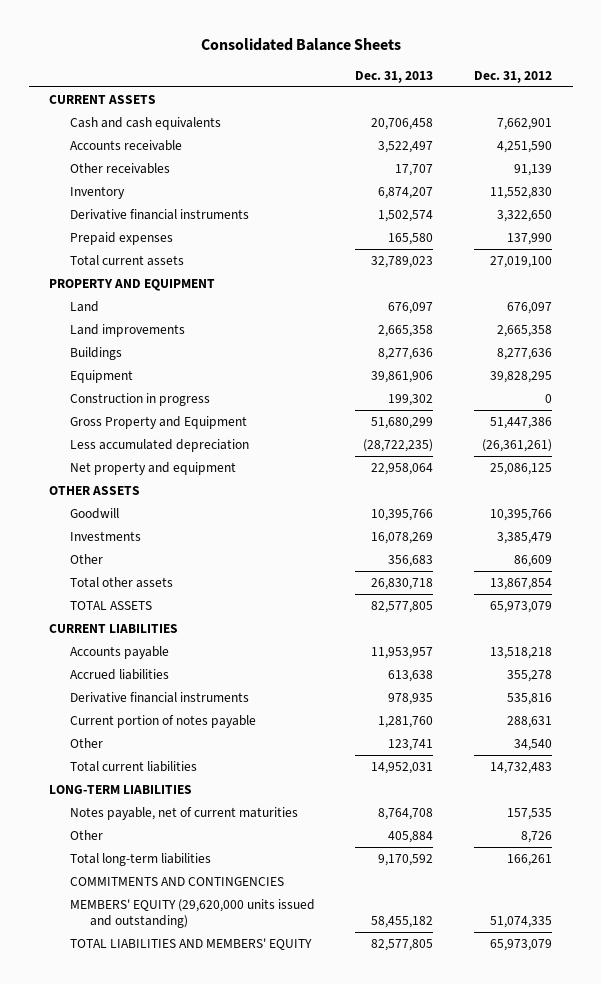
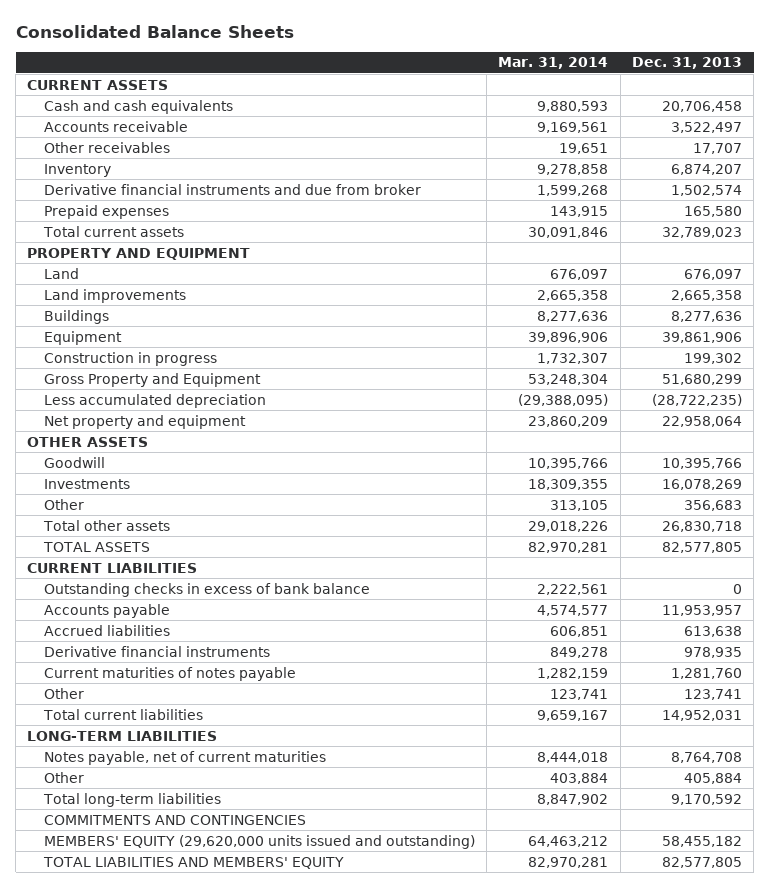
[474,70,553,83] Dec. 31, 2012 -> none
none -> [498,57,609,70] Mar. 31, 2014
[69,208,249,220] Derivative financial instruments -> [43,183,421,195] Derivative financial instruments and due from broker
none -> [43,582,370,597] Outstanding checks in excess of bank balance
[69,714,256,728] Current portion of notes payable -> [43,666,296,681] Current maturities of notes payable

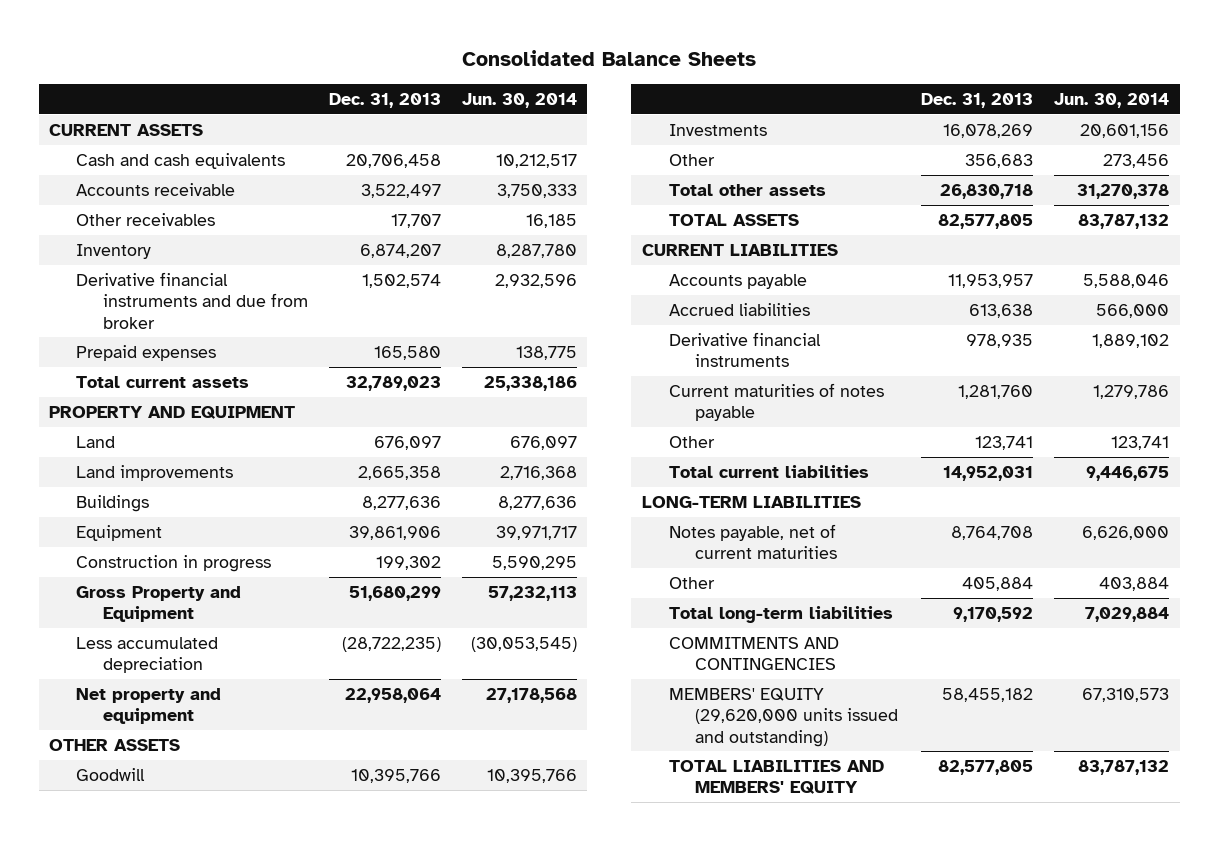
[498,57,609,70] Mar. 31, 2014 -> none
none -> [461,92,577,108] Jun. 30, 2014
[43,582,370,597] Outstanding checks in excess of bank balance -> none

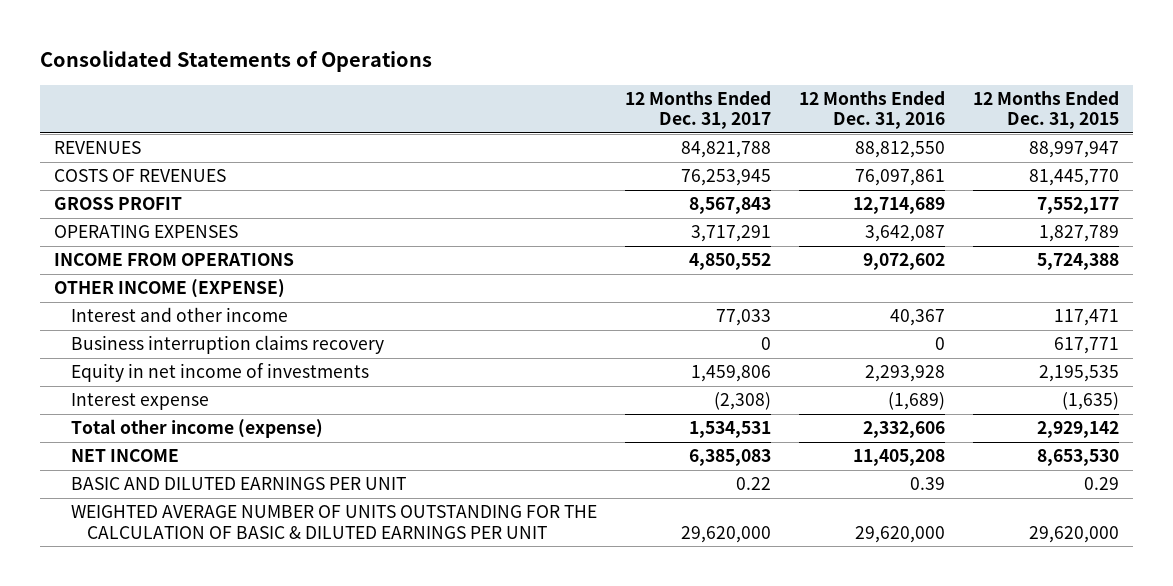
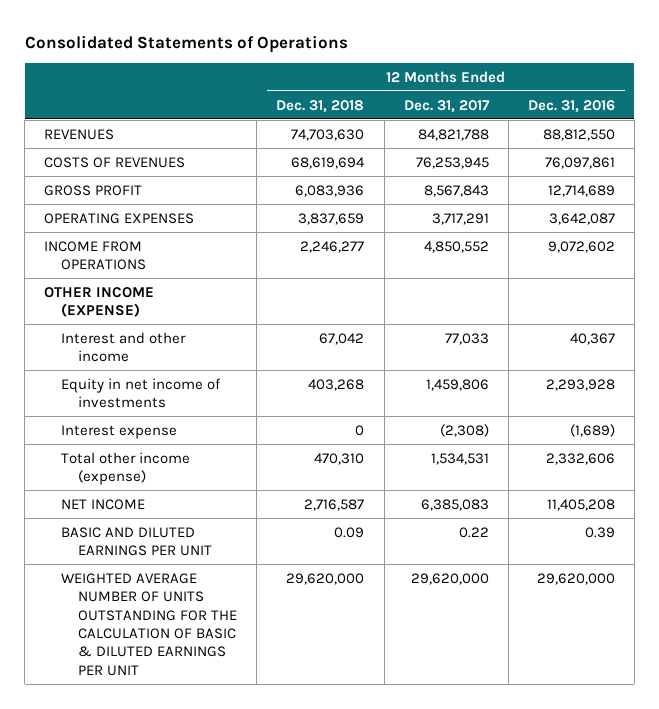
[973,90,1120,130] 12 Months Ended Dec. 31, 2015 -> none
none -> [276,99,365,113] Dec. 31, 2018
[70,335,384,355] Business interruption claims recovery -> none

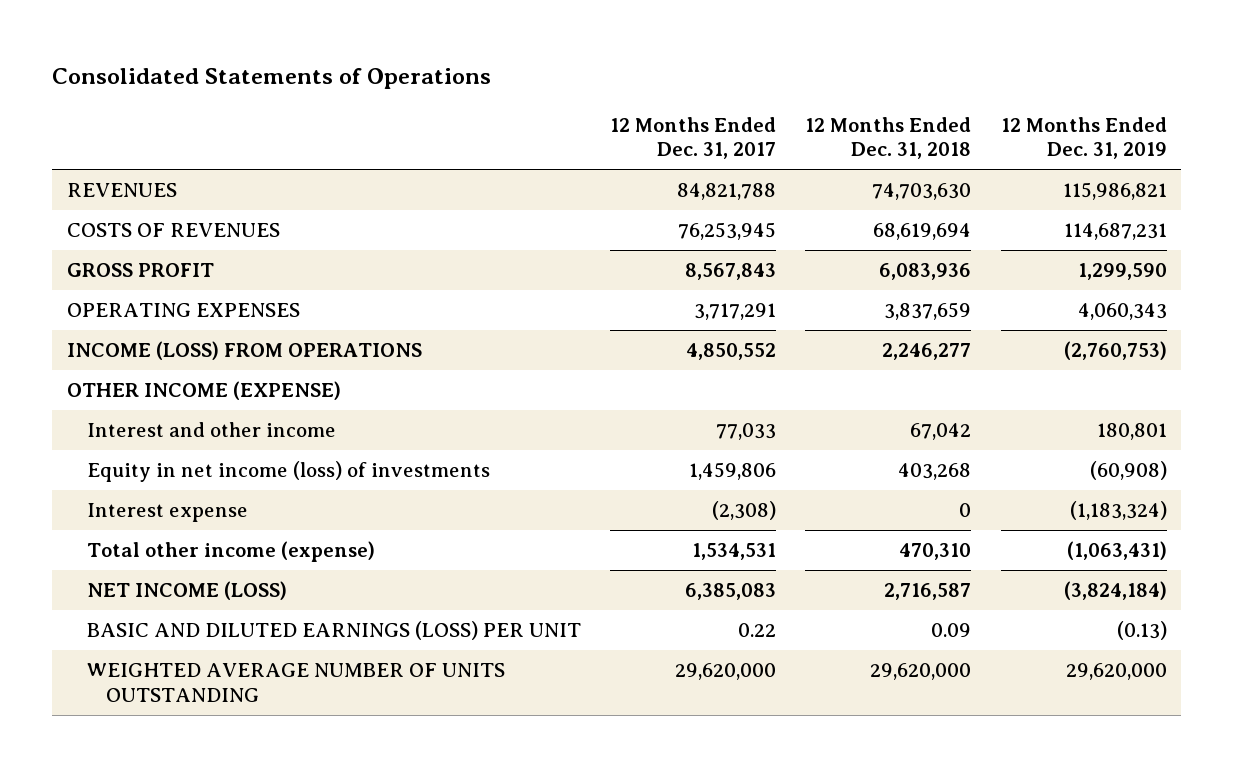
[527,99,615,113] Dec. 31, 2016 -> none
none -> [1000,116,1167,160] 12 Months Ended Dec. 31, 2019
[44,240,147,271] INCOME FROM OPERATIONS -> [67,341,423,361] INCOME (LOSS) FROM OPERATIONS
[61,377,222,409] Equity in net income of investments -> [86,461,490,483] Equity in net income (loss) of investments
[61,498,146,510] NET INCOME -> [86,581,287,601] NET INCOME (LOSS)
[61,526,213,557] BASIC AND DILUTED EARNINGS PER UNIT -> [86,621,581,641] BASIC AND DILUTED EARNINGS (LOSS) PER UNIT
[61,572,238,676] WEIGHTED AVERAGE NUMBER OF UNITS OUTSTANDING FOR THE CALCULATION OF BASIC & DILUTED EARNINGS PER UNIT -> [86,663,505,702] WEIGHTED AVERAGE NUMBER OF UNITS OUTSTANDING

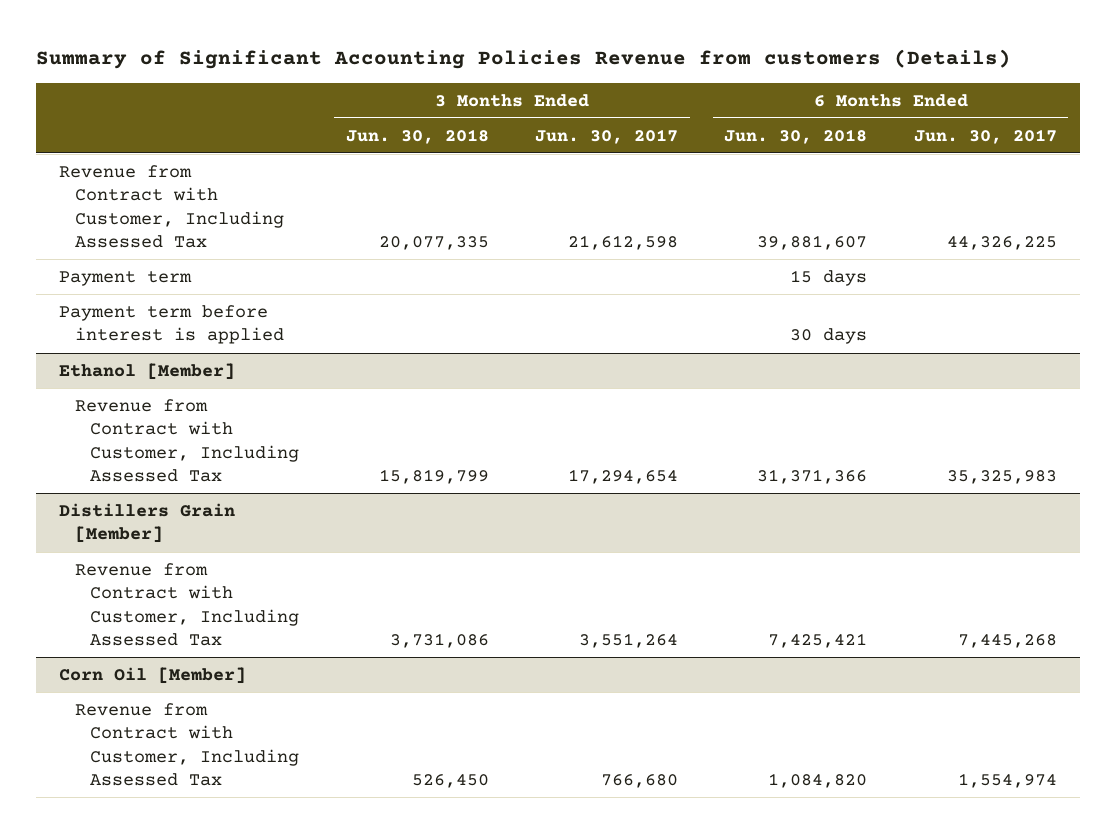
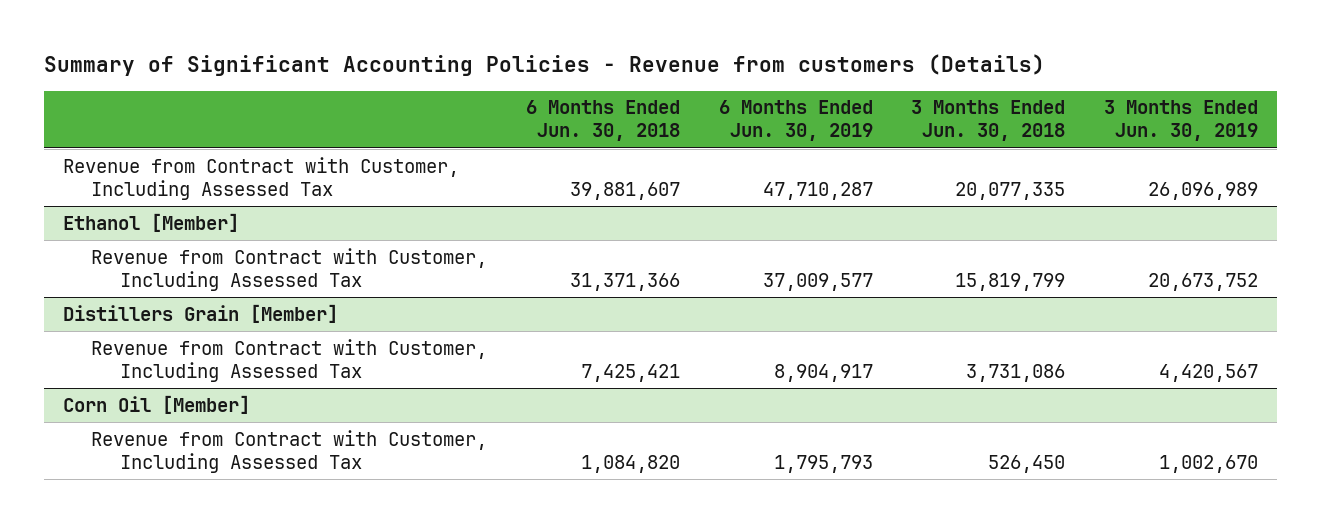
[36,49,1012,70] Summary of Significant Accounting Policies Revenue from customers (Details) -> [43,54,1045,77] Summary of Significant Accounting Policies - Revenue from customers (Details)
[535,128,679,144] Jun. 30, 2017 -> none
[913,128,1057,144] Jun. 30, 2017 -> none
none -> [718,100,873,142] 6 Months Ended Jun. 30, 2019
none -> [1104,100,1259,142] 3 Months Ended Jun. 30, 2019
[59,270,193,286] Payment term -> none
[59,304,284,345] Payment term before interest is applied -> none

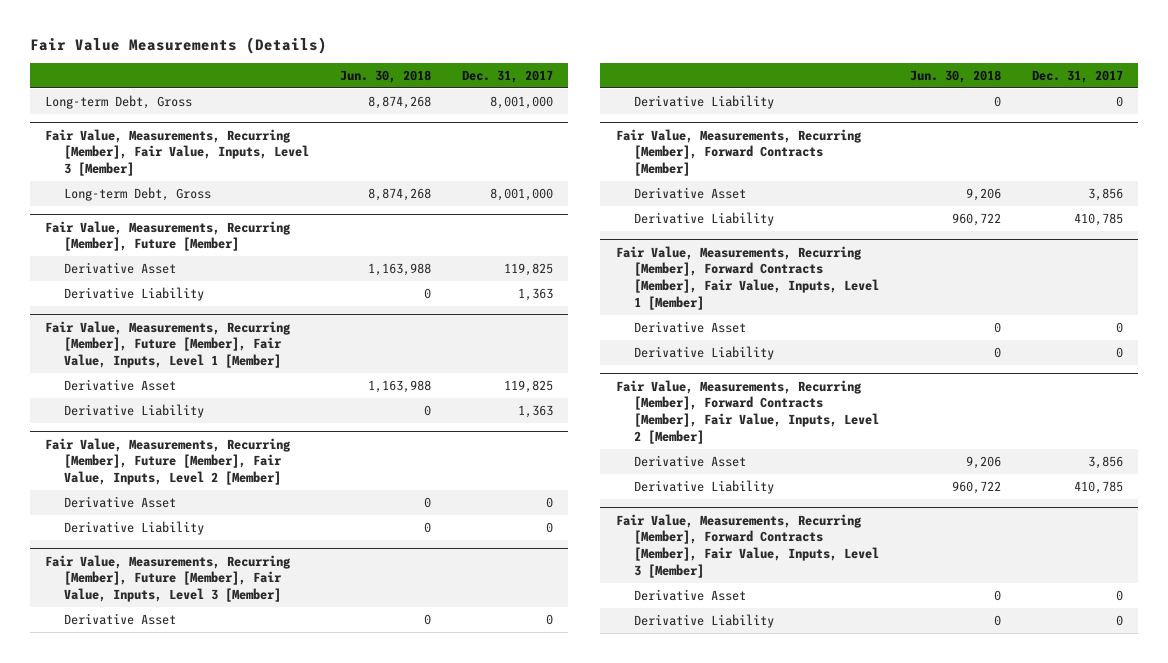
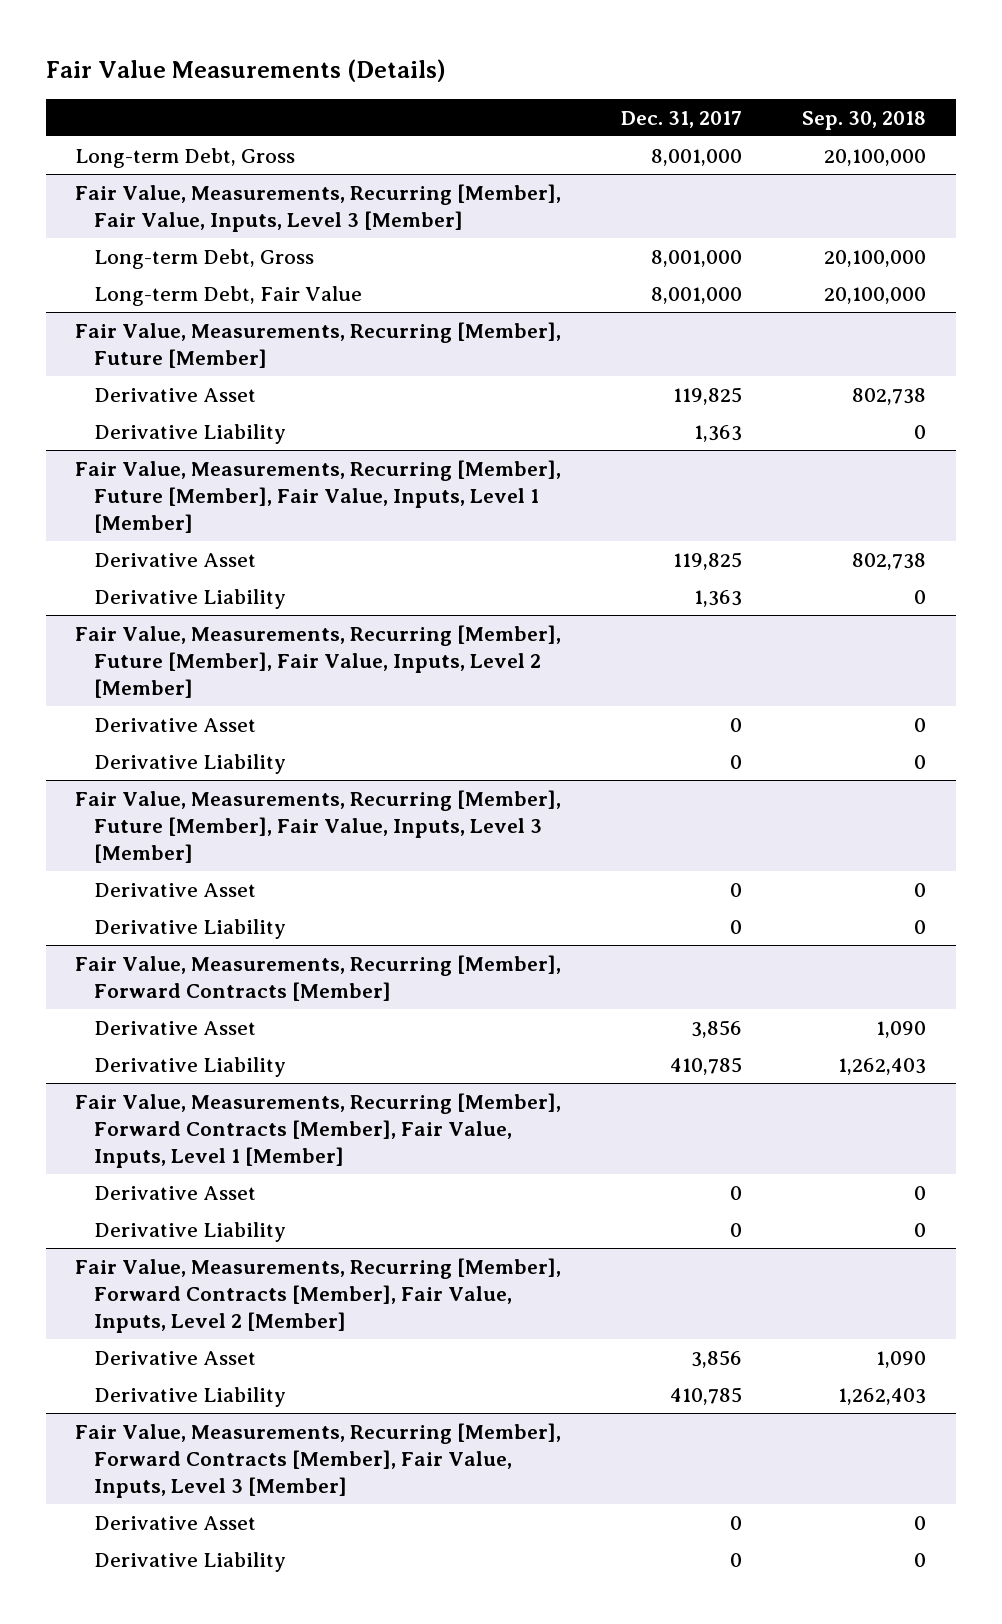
[339,69,431,83] Jun. 30, 2018 -> none
none -> [802,110,927,130] Sep. 30, 2018
none -> [93,285,362,306] Long-term Debt, Fair Value

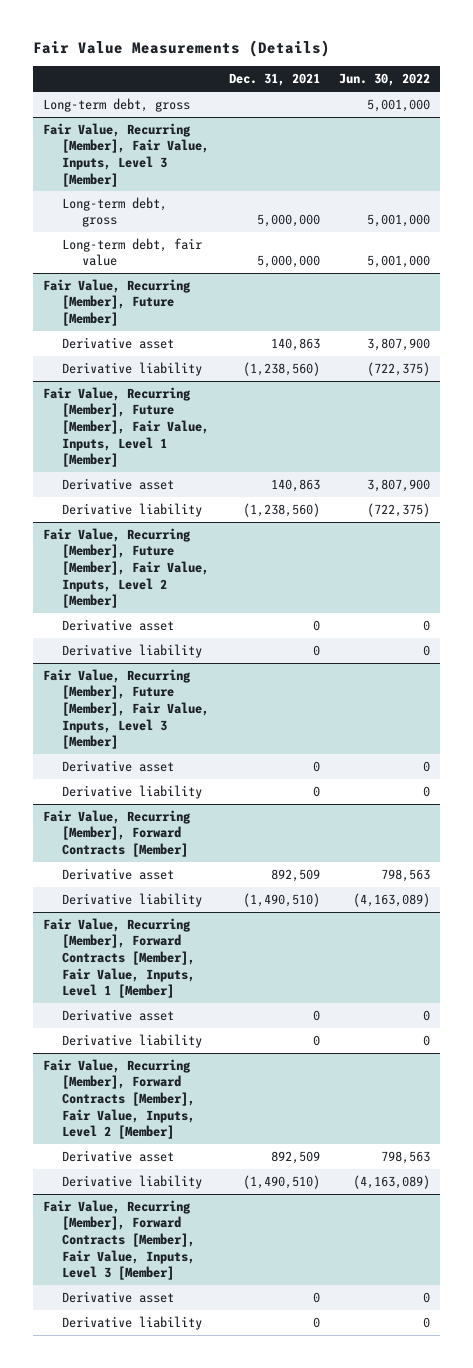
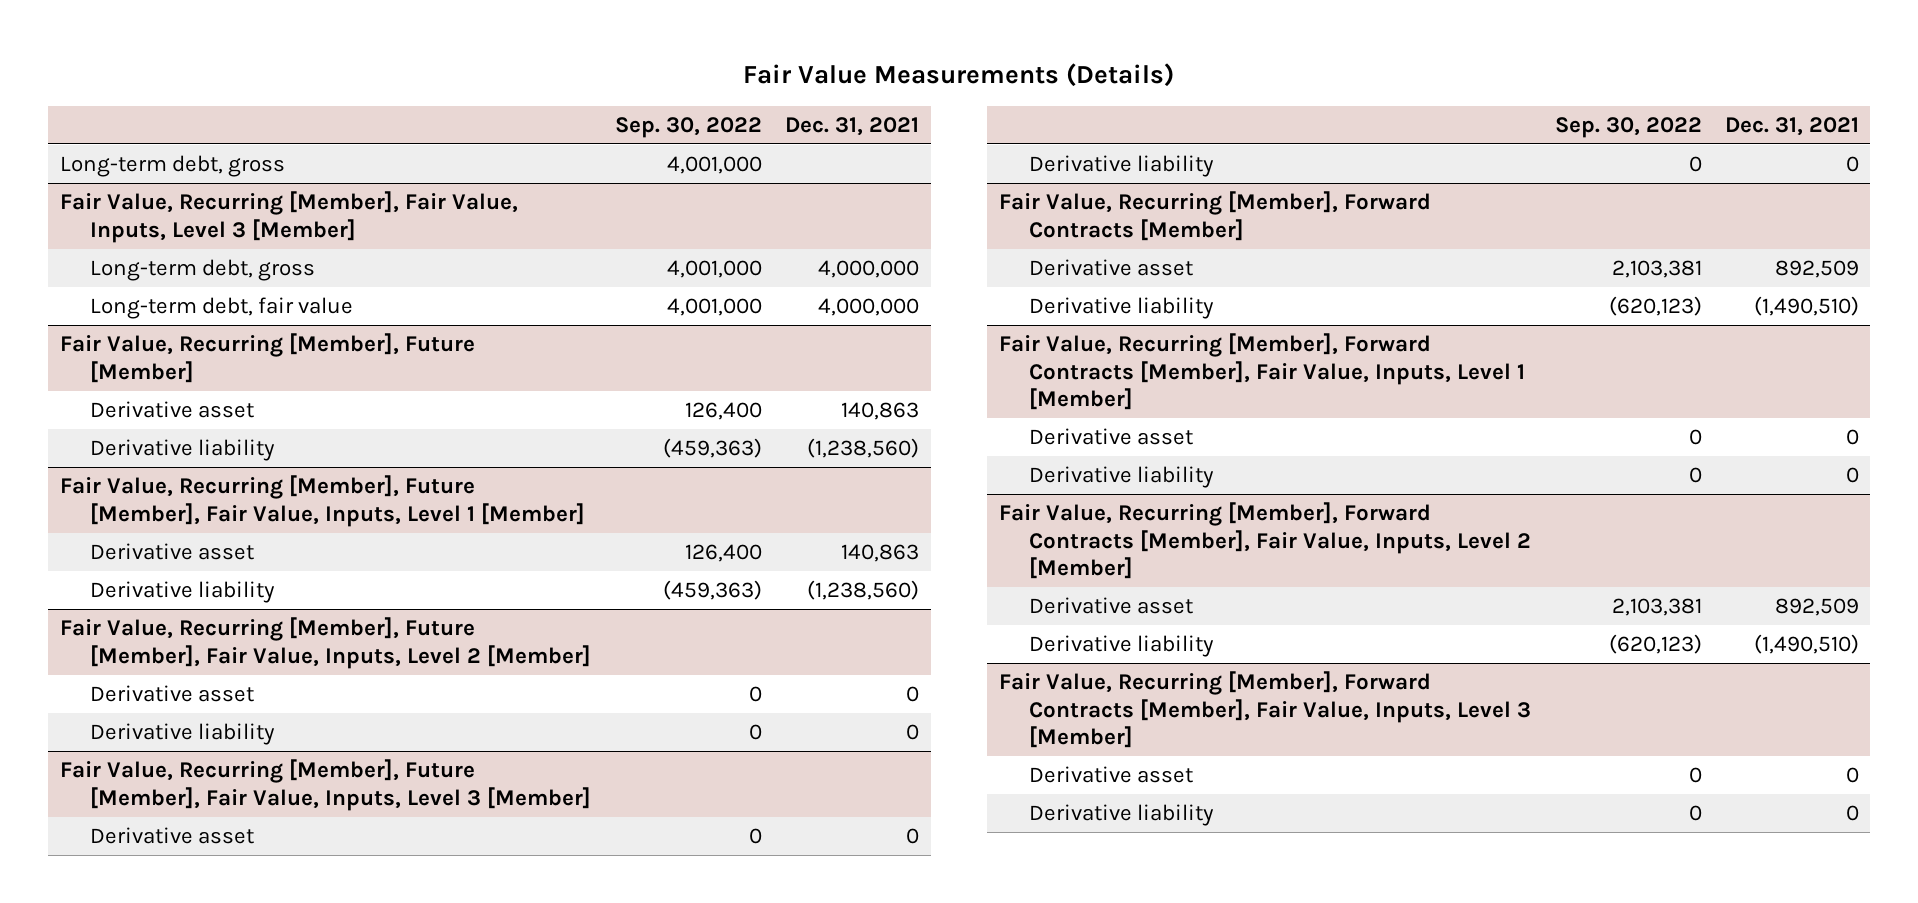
[339,73,431,87] Jun. 30, 2022 -> none
none -> [615,116,763,138] Sep. 30, 2022
[256,214,320,228] 5,000,000 -> [818,260,920,279] 4,000,000
[256,255,320,269] 5,000,000 -> [818,298,920,317] 4,000,000

